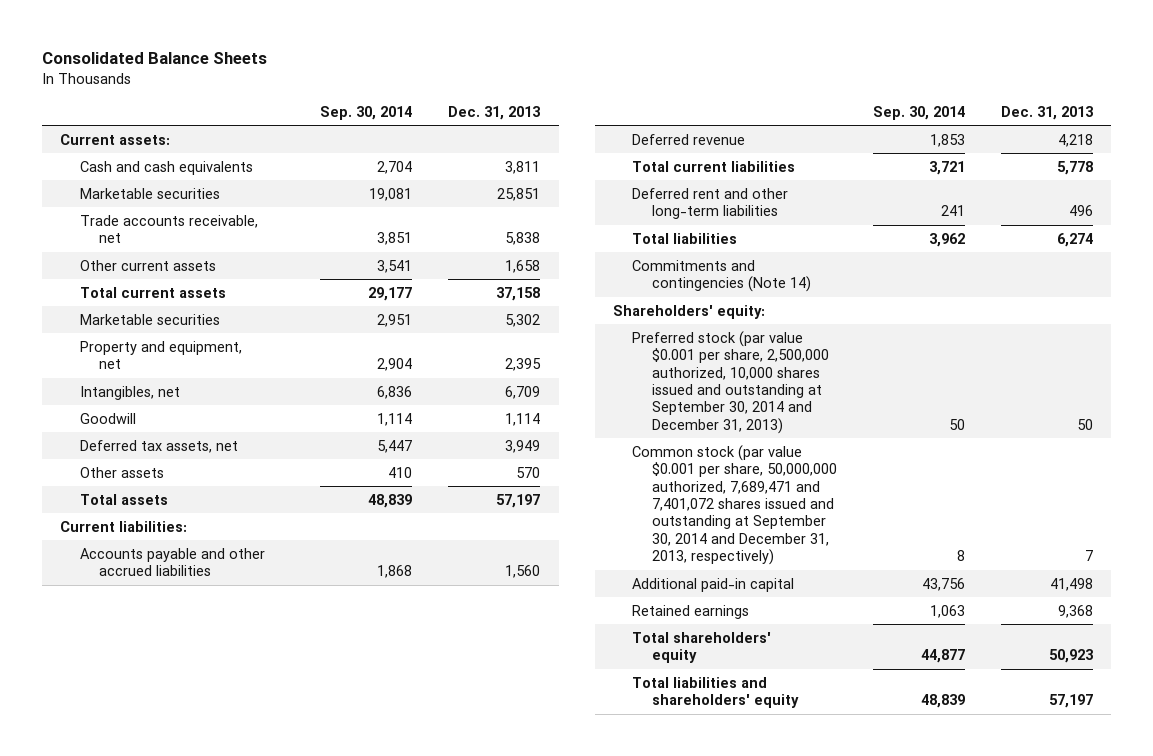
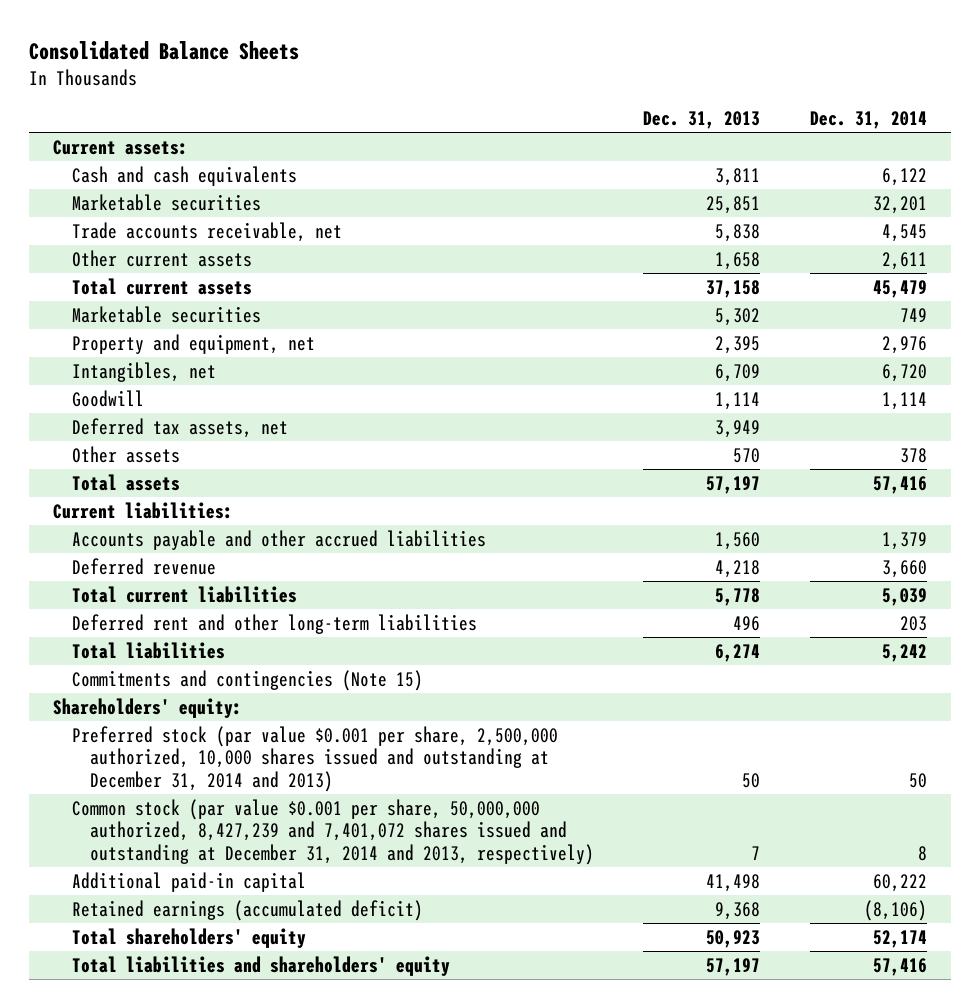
[320,105,413,120] Sep. 30, 2014 -> none
none -> [809,111,927,130] Dec. 31, 2014
[632,259,812,293] Commitments and contingencies (Note 14) -> [71,669,423,691] Commitments and contingencies (Note 15)
[632,330,830,434] Preferred stock (par value $0.001 per share, 2,500,000 authorized, 10,000 shares issued and outstanding at September 30, 2014 and December 31, 2013) -> [71,725,558,793] Preferred stock (par value $0.001 per share, 2,500,000 authorized, 10,000 shares issued and outstanding at December 31, 2014 and 2013)
[632,444,838,566] Common stock (par value $0.001 per share, 50,000,000 authorized, 7,689,471 and 7,401,072 shares issued and outstanding at September 30, 2014 and December 31, 2013, respectively) -> [71,798,595,866] Common stock (par value $0.001 per share, 50,000,000 authorized, 8,427,239 and 7,401,072 shares issued and outstanding at December 31, 2014 and 2013, respectively)
[632,604,750,619] Retained earnings -> [71,899,423,921] Retained earnings (accumulated deficit)

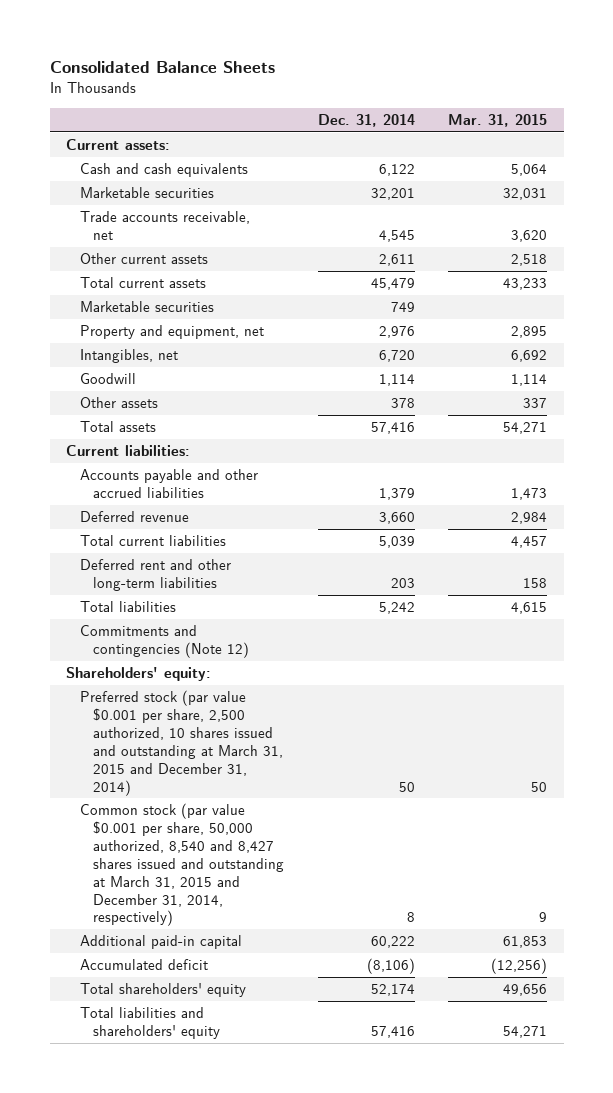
[643,111,761,130] Dec. 31, 2013 -> none
none -> [447,114,547,128] Mar. 31, 2015
[71,417,288,438] Deferred tax assets, net -> none
[71,669,423,691] Commitments and contingencies (Note 15) -> [79,625,250,658] Commitments and contingencies (Note 12)
[71,725,558,793] Preferred stock (par value $0.001 per share, 2,500,000 authorized, 10,000 shares issued and outstanding at December 31, 2014 and 2013) -> [79,690,284,796] Preferred stock (par value $0.001 per share, 2,500 authorized, 10 shares issued and outstanding at March 31, 2015 and December 31, 2014)
[71,798,595,866] Common stock (par value $0.001 per share, 50,000,000 authorized, 8,427,239 and 7,401,072 shares issued and outstanding at December 31, 2014 and 2013, respectively) -> [79,803,285,927] Common stock (par value $0.001 per share, 50,000 authorized, 8,540 and 8,427 shares issued and outstanding at March 31, 2015 and December 31, 2014, respectively)
[71,899,423,921] Retained earnings (accumulated deficit) -> [79,959,208,971] Accumulated deficit

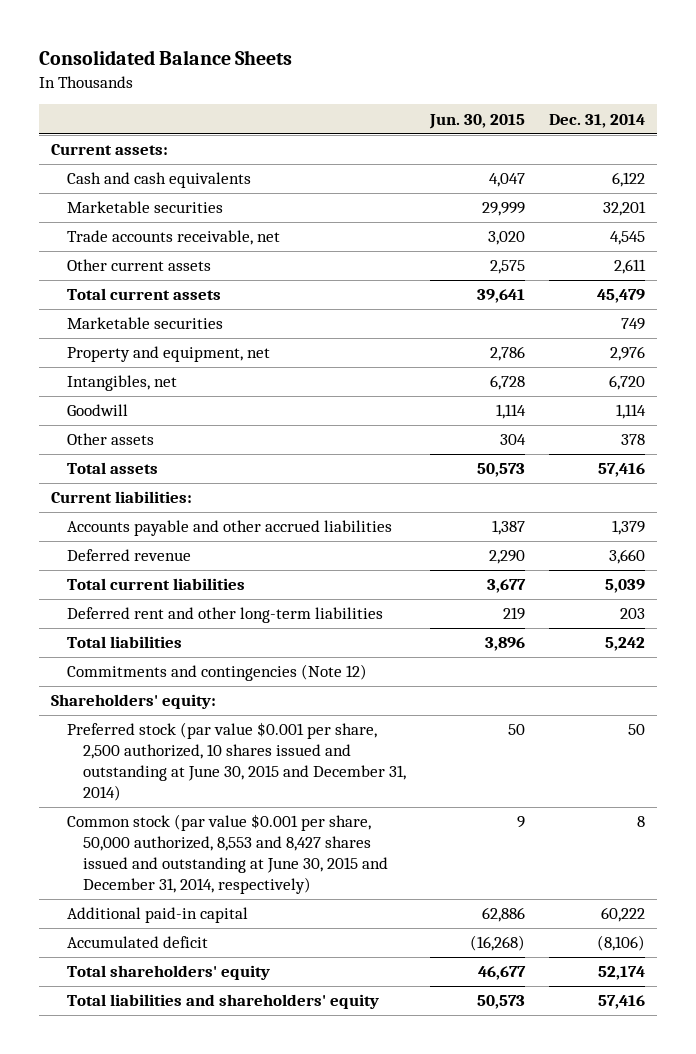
[447,114,547,128] Mar. 31, 2015 -> none
none -> [429,113,526,129] Jun. 30, 2015
[79,690,284,796] Preferred stock (par value $0.001 per share, 2,500 authorized, 10 shares issued and outstanding at March 31, 2015 and December 31, 2014) -> [67,722,407,802] Preferred stock (par value $0.001 per share, 2,500 authorized, 10 shares issued and outstanding at June 30, 2015 and December 31, 2014)
[79,803,285,927] Common stock (par value $0.001 per share, 50,000 authorized, 8,540 and 8,427 shares issued and outstanding at March 31, 2015 and December 31, 2014, respectively) -> [67,814,389,895] Common stock (par value $0.001 per share, 50,000 authorized, 8,553 and 8,427 shares issued and outstanding at June 30, 2015 and December 31, 2014, respectively)

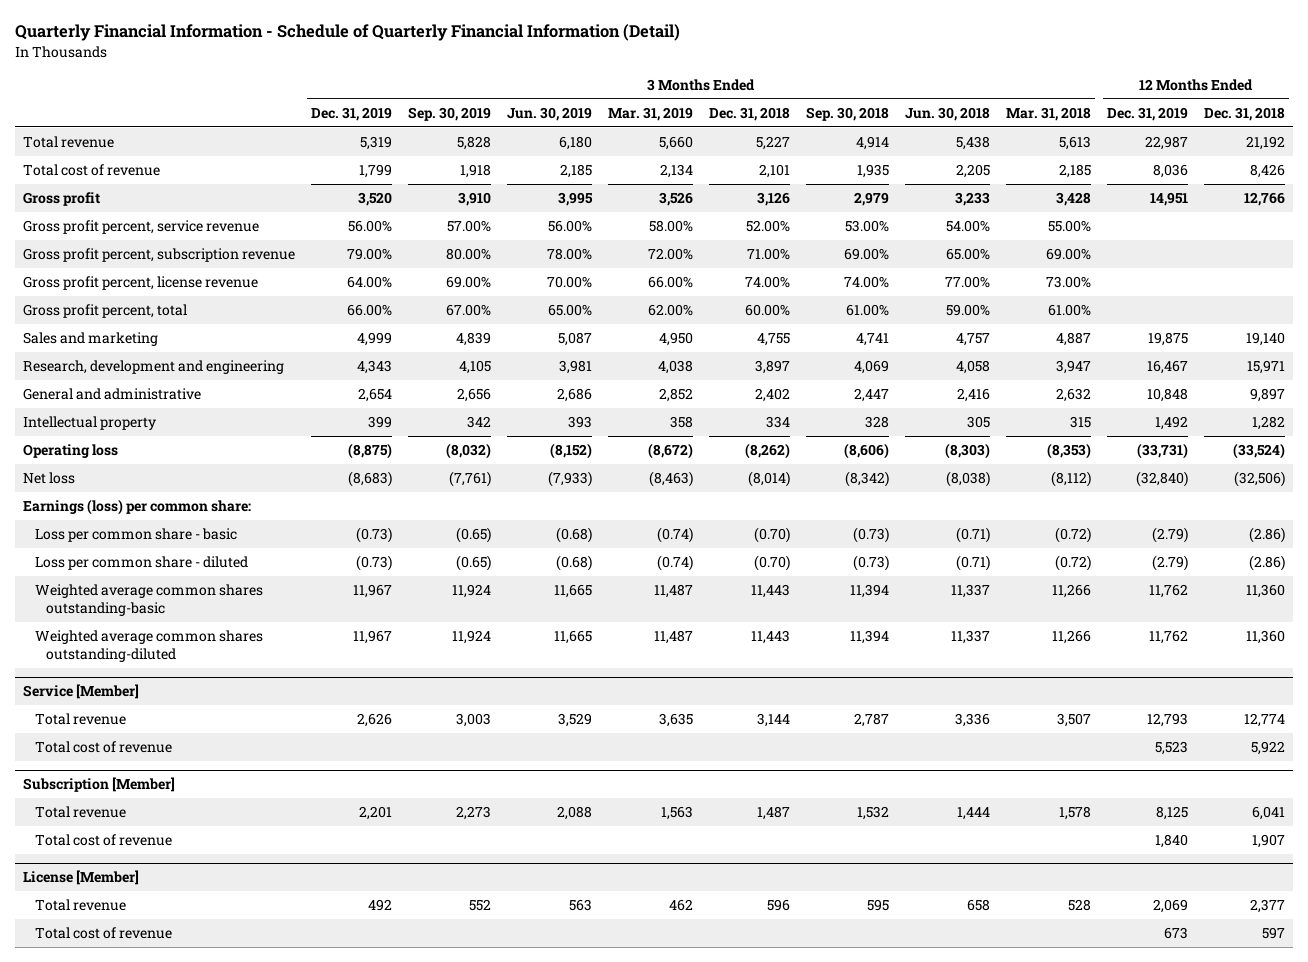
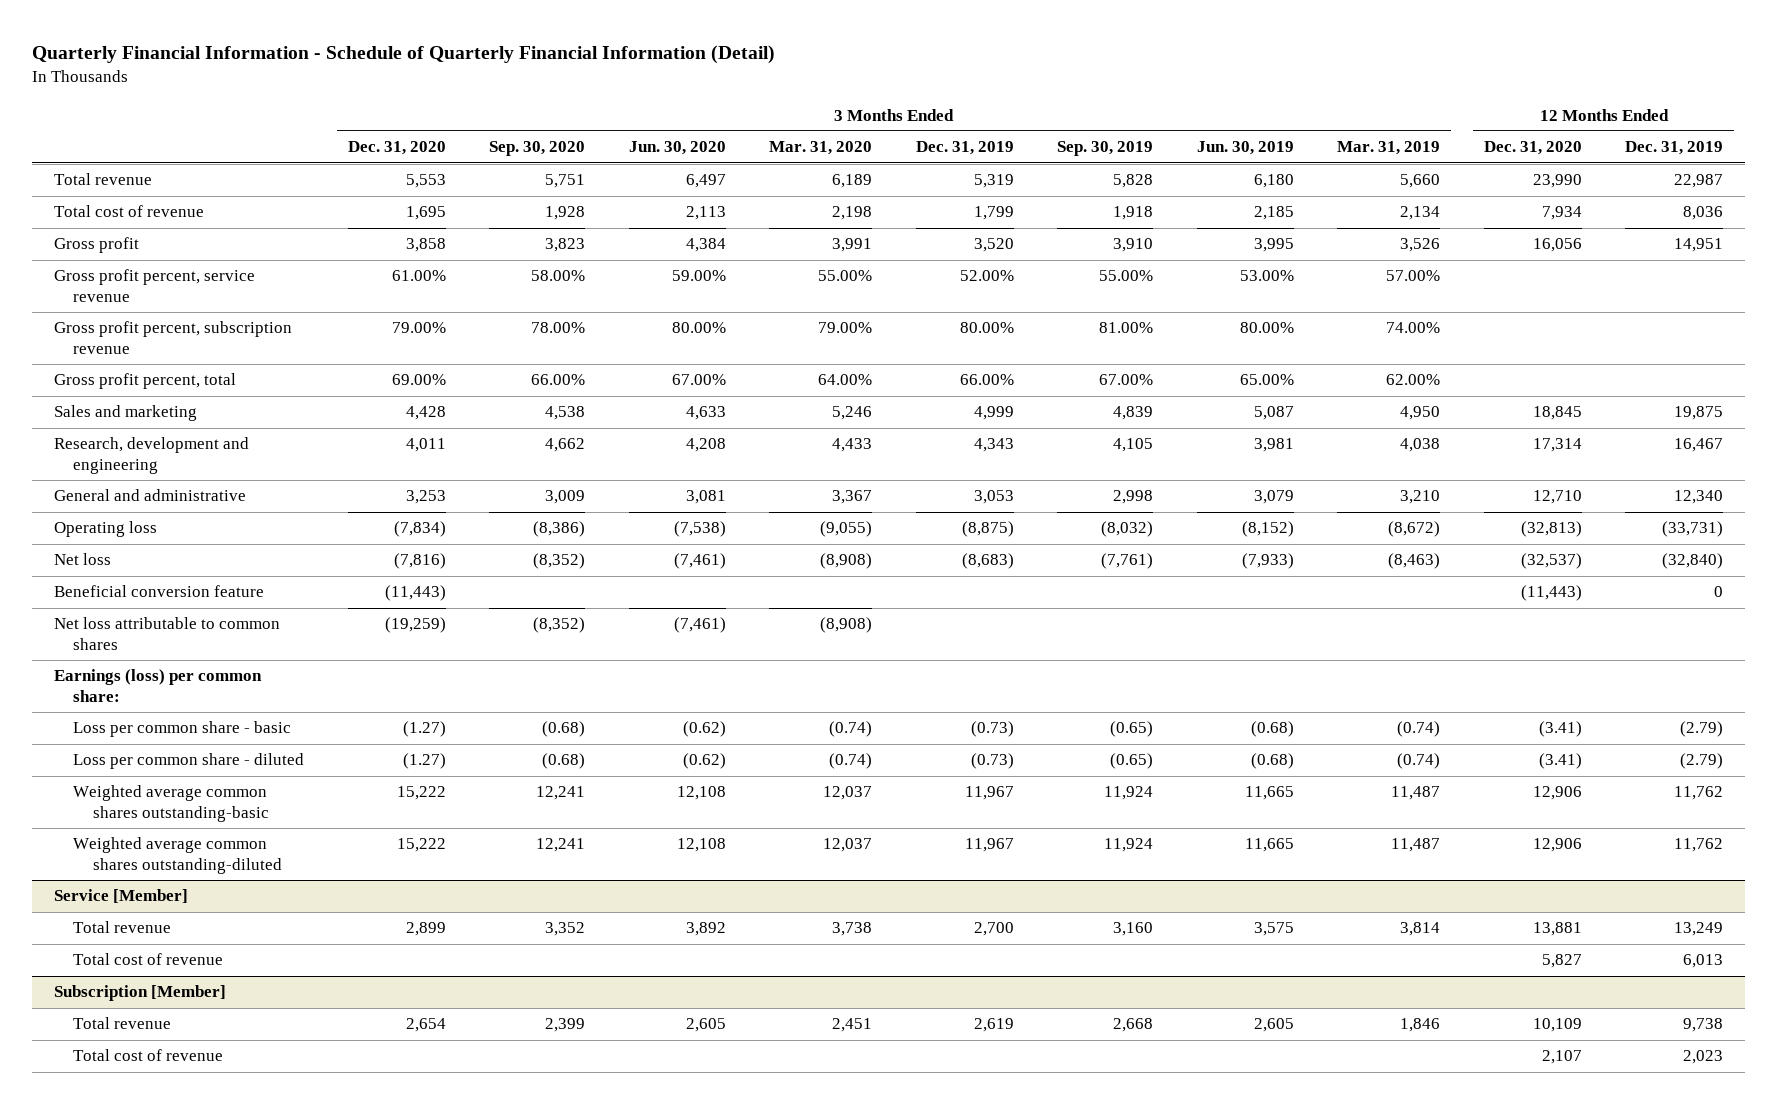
[709,106,791,121] Dec. 31, 2018 -> none
[806,106,890,121] Sep. 30, 2018 -> none
[905,106,991,121] Jun. 30, 2018 -> none
[1005,106,1091,121] Mar. 31, 2018 -> none
[1203,106,1285,121] Dec. 31, 2018 -> none
none -> [347,141,446,156] Dec. 31, 2020
none -> [489,141,586,157] Sep. 30, 2020
none -> [628,141,726,156] Jun. 30, 2020
none -> [769,141,873,156] Mar. 31, 2020
none -> [1483,141,1582,156] Dec. 31, 2020
[23,276,259,291] Gross profit percent, license revenue -> none
[348,220,393,233] 56.00% -> [959,270,1014,282] 52.00%
[447,220,492,233] 57.00% -> [1099,270,1154,282] 55.00%
[548,220,593,233] 56.00% -> [1239,270,1294,282] 53.00%
[649,220,694,233] 58.00% -> [1386,270,1441,282] 57.00%
[347,248,393,261] 79.00% -> [959,322,1014,334] 80.00%
[446,248,492,261] 80.00% -> [1099,322,1154,334] 81.00%
[547,248,593,261] 78.00% -> [1239,322,1294,334] 80.00%
[648,248,694,261] 72.00% -> [1386,322,1441,334] 74.00%
[23,416,157,431] Intellectual property -> none
[358,388,393,403] 2,654 -> [973,490,1014,505] 3,053
[457,388,492,403] 2,656 -> [1113,490,1154,505] 2,998
[557,388,593,403] 2,686 -> [1253,490,1294,505] 3,079
[659,388,694,403] 2,852 -> [1400,490,1441,505] 3,210
[1146,388,1188,403] 10,848 -> [1674,490,1724,505] 12,340
none -> [54,585,265,598] Beneficial conversion feature
none -> [54,617,281,650] Net loss attributable to common shares
[357,713,393,728] 2,626 -> [973,922,1014,937] 2,700
[456,713,492,728] 3,003 -> [1113,922,1154,937] 3,160
[558,713,593,728] 3,529 -> [1253,922,1294,937] 3,575
[659,713,694,728] 3,635 -> [1400,922,1441,937] 3,814
[1146,713,1188,728] 12,793 -> [1674,922,1724,937] 13,249
[1154,741,1188,756] 5,523 -> [1683,954,1724,969] 6,013
[23,870,140,886] License [Member] -> none
[34,899,126,912] Total revenue -> none
[34,927,172,940] Total cost of revenue -> none
[359,806,393,821] 2,201 -> [973,1018,1014,1033] 2,619
[456,806,492,821] 2,273 -> [1113,1018,1154,1033] 2,668
[557,806,593,821] 2,088 -> [1253,1018,1294,1033] 2,605
[661,806,694,821] 1,563 -> [1400,1018,1441,1033] 1,846
[1155,806,1188,821] 8,125 -> [1683,1018,1724,1033] 9,738
[1154,834,1188,849] 1,840 -> [1683,1050,1724,1065] 2,023

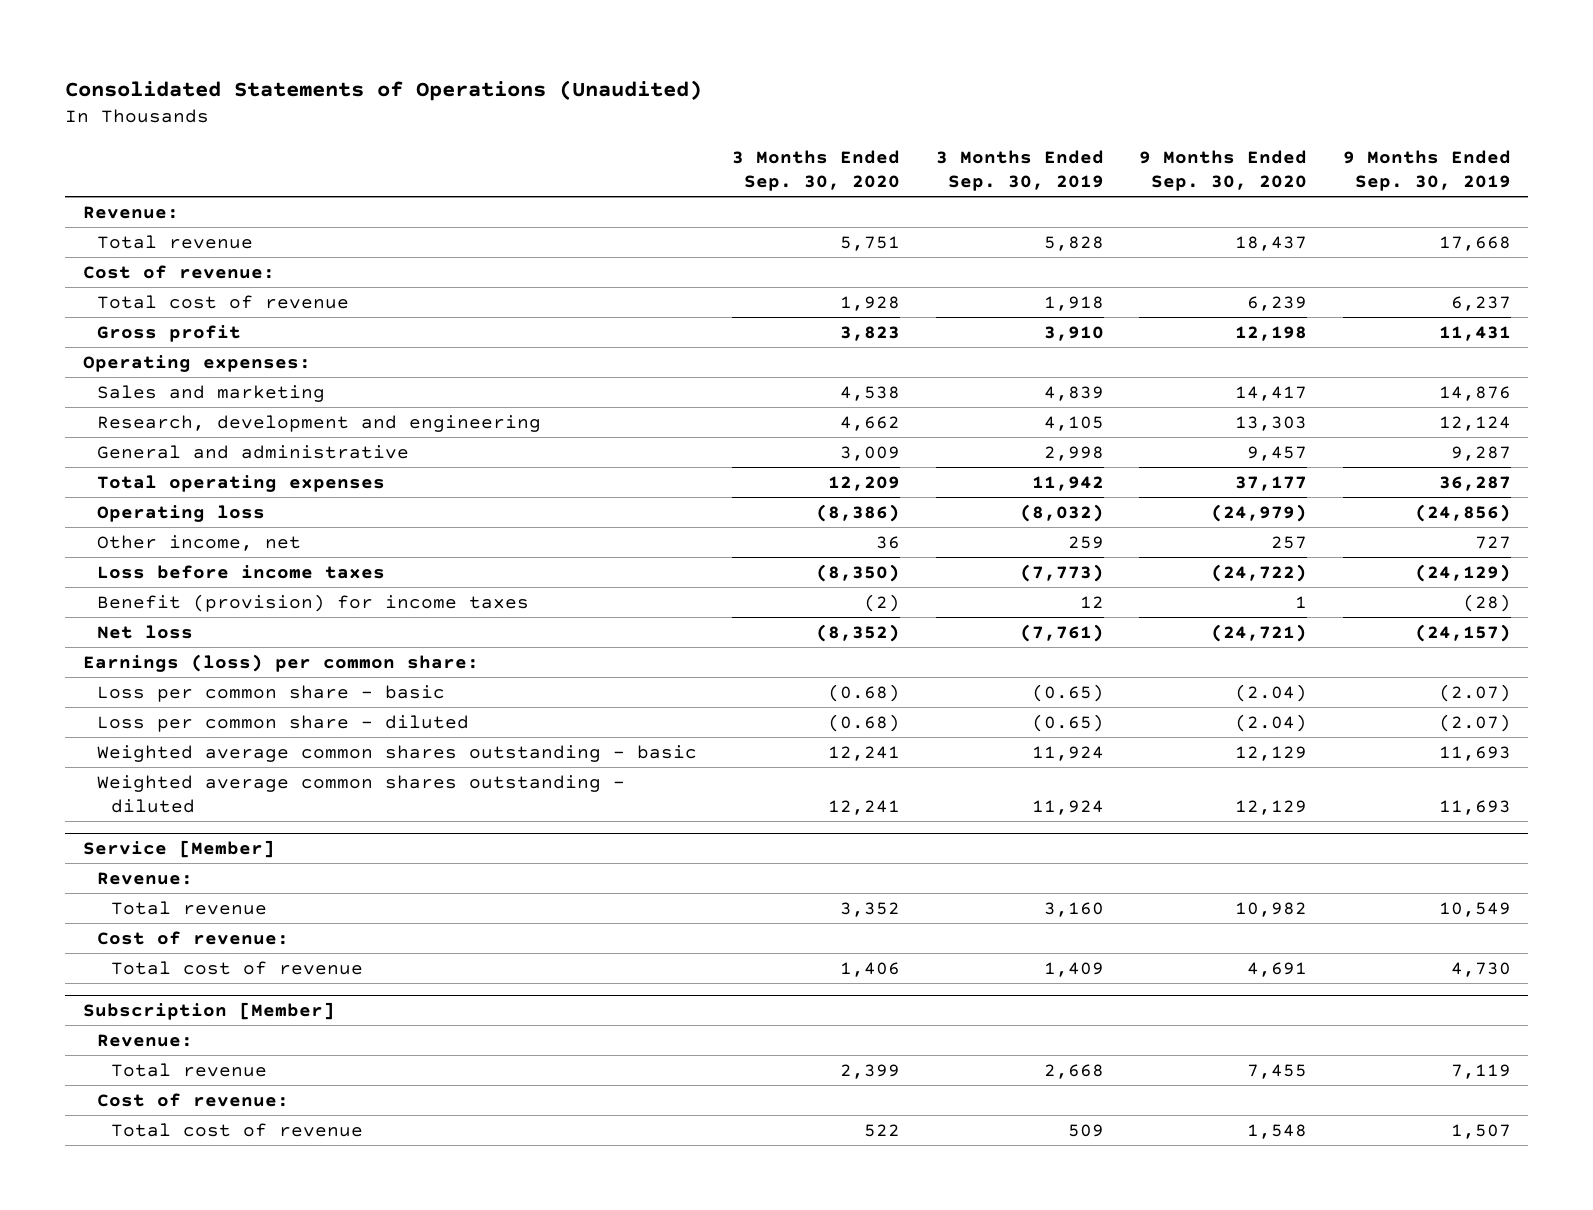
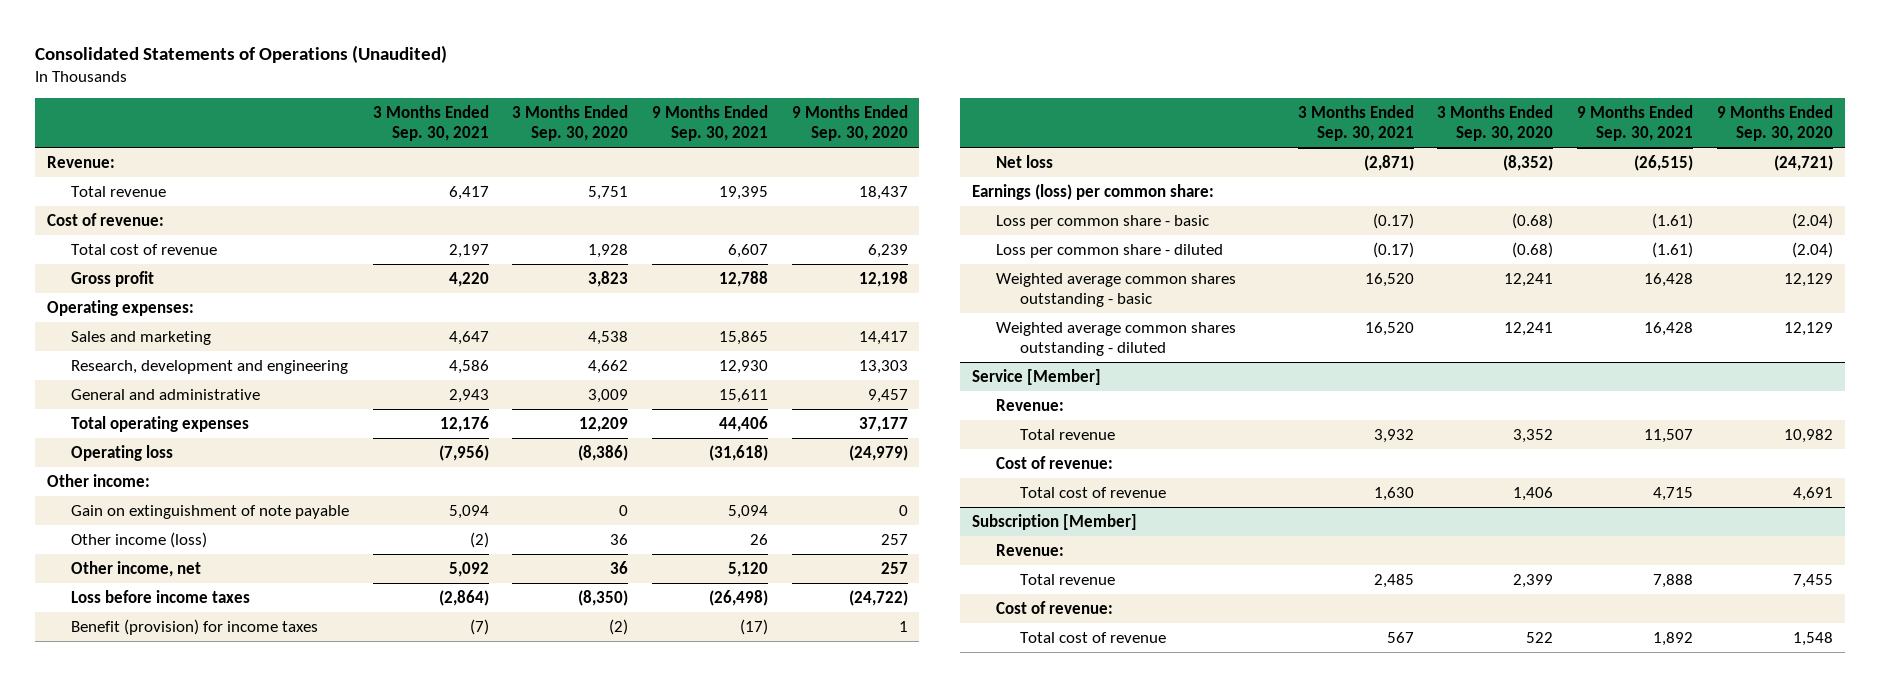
[935,149,1104,192] 3 Months Ended Sep. 30, 2019 -> none
[1342,149,1511,192] 9 Months Ended Sep. 30, 2019 -> none
none -> [372,105,489,142] 3 Months Ended Sep. 30, 2021
none -> [651,105,768,142] 9 Months Ended Sep. 30, 2021
none -> [46,473,150,487] Other income:
none -> [70,504,349,519] Gain on extinguishment of note payable
none -> [70,531,207,548] Other income (loss)

